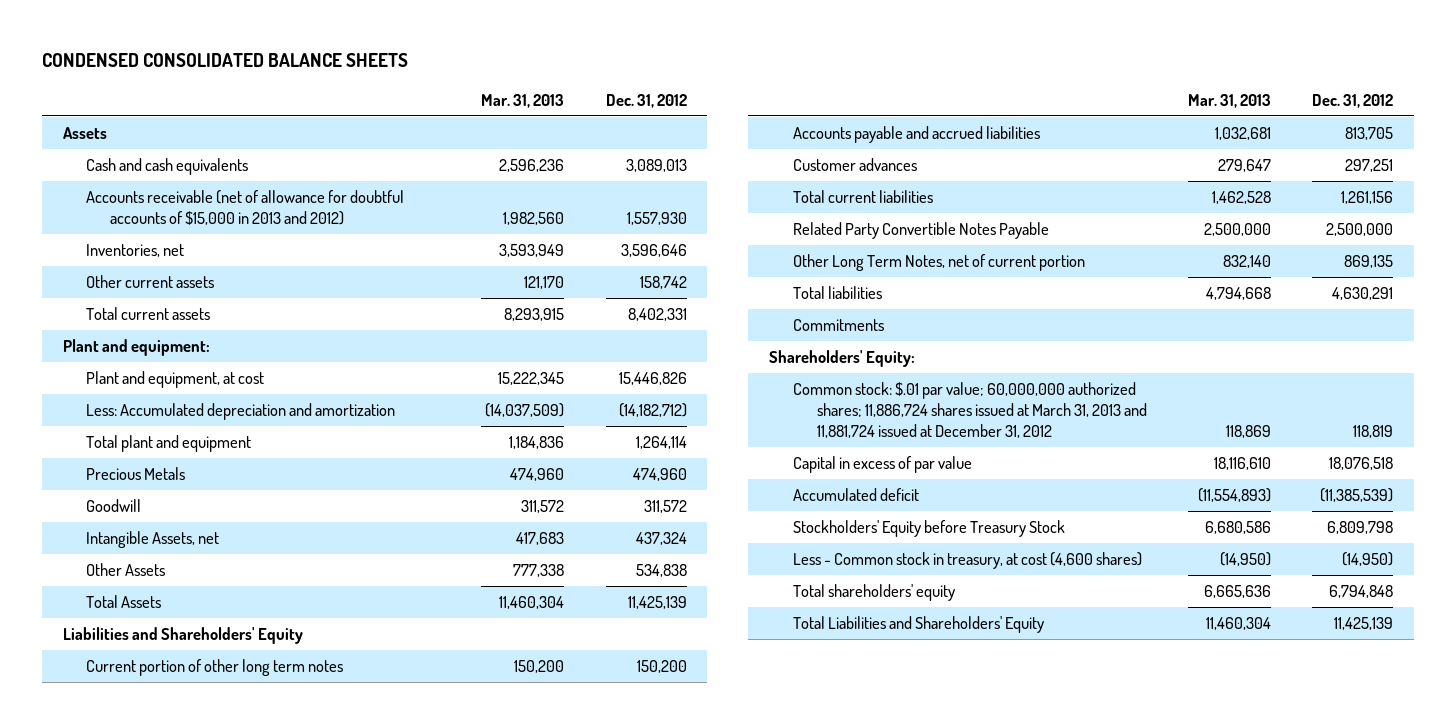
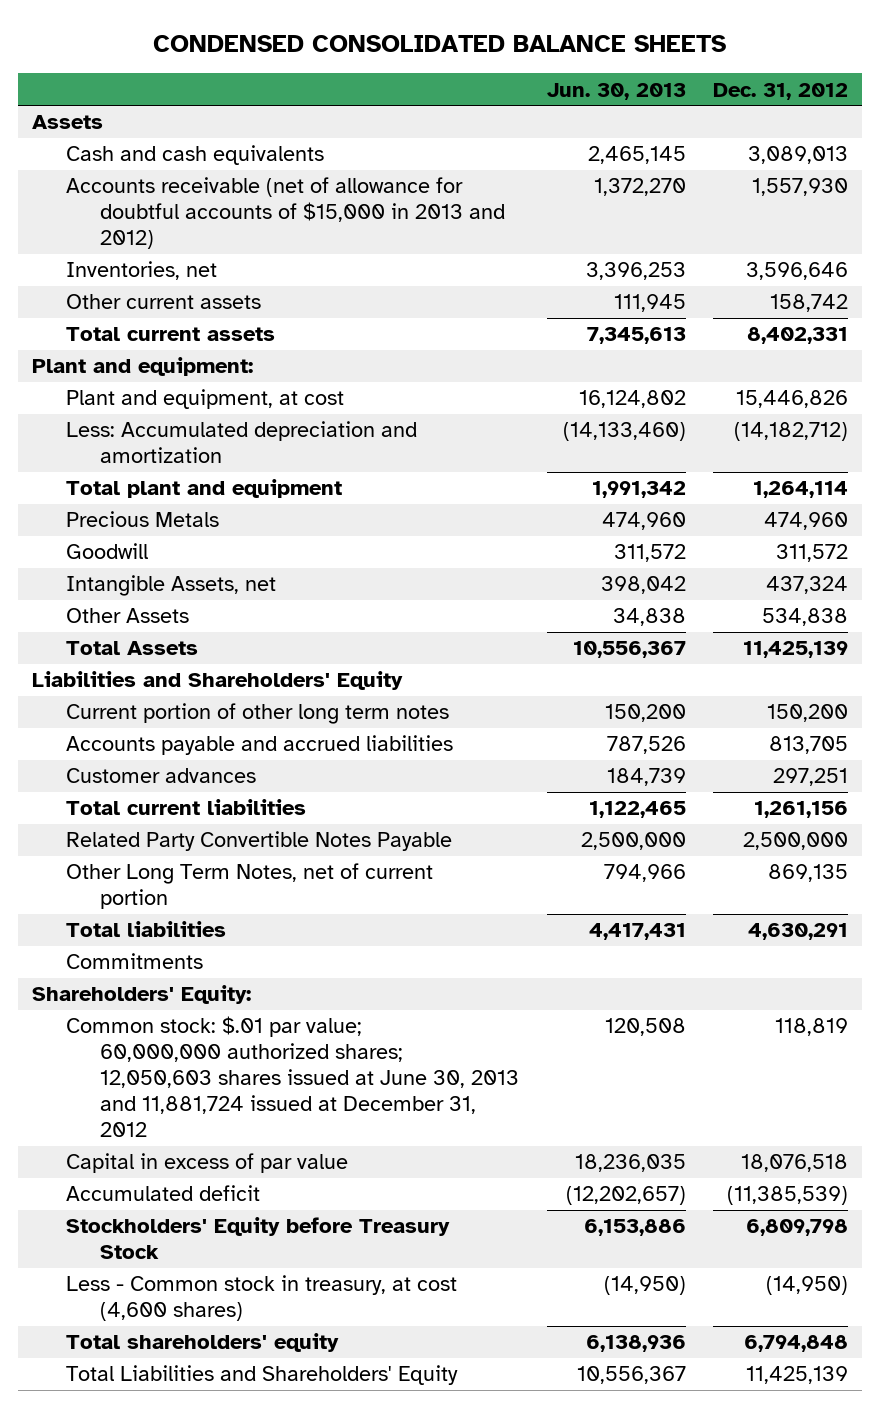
[481,93,565,108] Mar. 31, 2013 -> none
none -> [546,82,686,100] Jun. 30, 2013
[792,381,1147,439] Common stock: $.01 par value; 60,000,000 authorized shares; 11,886,724 shares issued at March 31, 2013 and 11,881,724 issued at December 31, 2012 -> [65,1016,520,1138] Common stock: $.01 par value; 60,000,000 authorized shares; 12,050,603 shares issued at June 30, 2013 and 11,881,724 issued at December 31, 2012

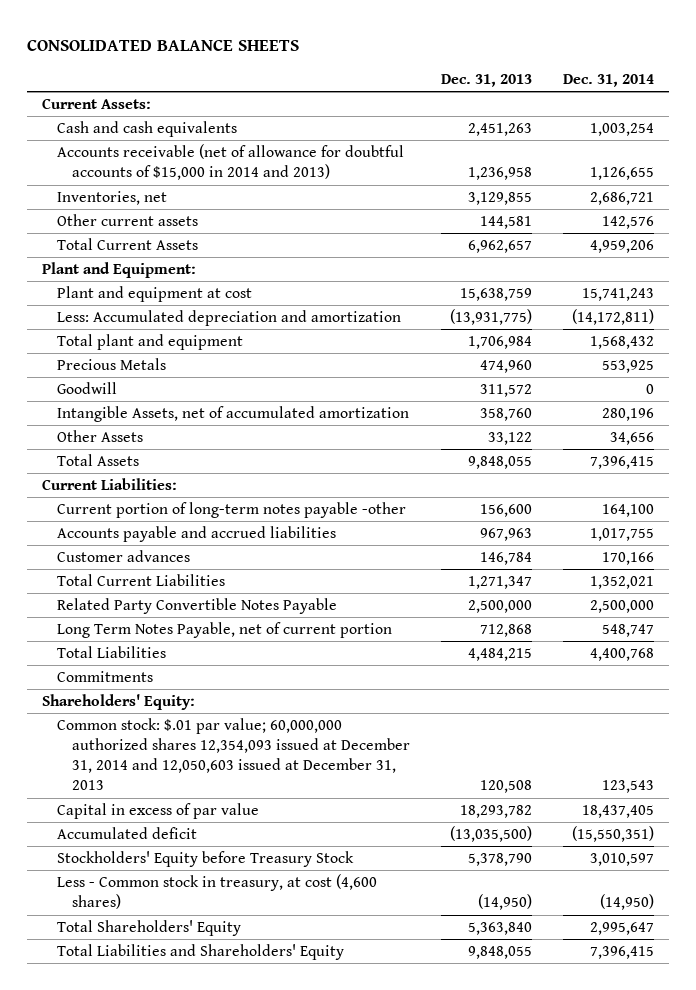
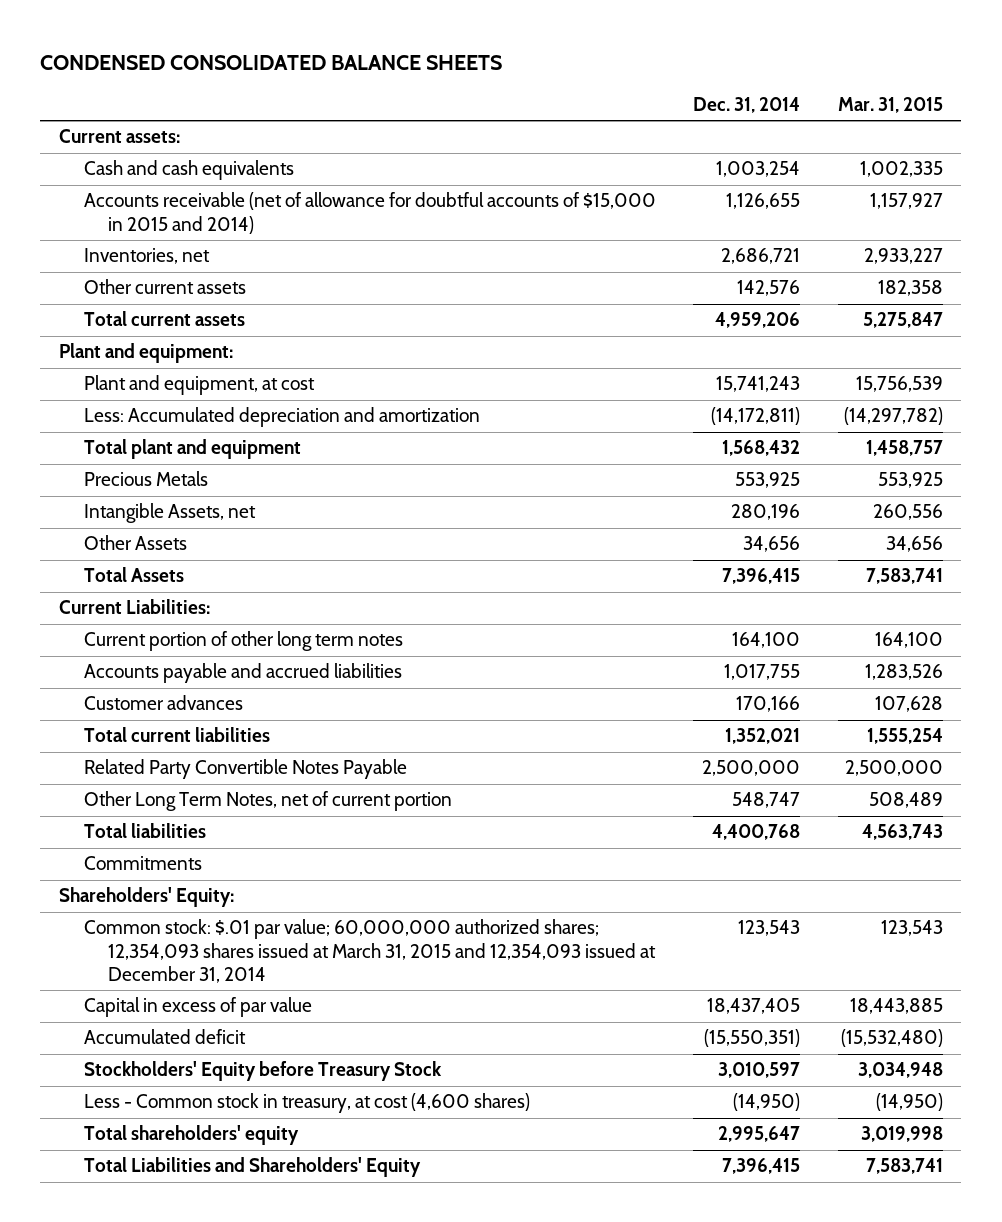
[26,40,299,52] CONSOLIDATED BALANCE SHEETS -> [40,54,503,70] CONDENSED CONSOLIDATED BALANCE SHEETS
[440,73,532,87] Dec. 31, 2013 -> none
none -> [837,97,943,114] Mar. 31, 2015
[42,98,152,110] Current Assets: -> [59,129,181,144] Current assets:
[56,144,404,181] Accounts receivable (net of allowance for doubtful accounts of $15,000 in 2014 and 2013) -> [83,192,656,234] Accounts receivable (net of allowance for doubtful accounts of $15,000 in 2015 and 2014)
[56,238,198,251] Total Current Assets -> [83,311,245,327] Total current assets
[42,262,197,279] Plant and Equipment: -> [59,343,234,364] Plant and equipment:
[56,286,252,303] Plant and equipment at cost -> [83,375,315,396] Plant and equipment, at cost
[56,382,117,395] Goodwill -> none
[56,406,409,423] Intangible Assets, net of accumulated amortization -> [83,503,256,524] Intangible Assets, net
[56,502,406,519] Current portion of long-term notes payable -other -> [83,631,403,652] Current portion of other long term notes
[56,574,225,587] Total Current Liabilities -> [83,727,270,743] Total current liabilities
[56,622,392,639] Long Term Notes Payable, net of current portion -> [83,791,452,812] Other Long Term Notes, net of current portion
[56,646,166,659] Total Liabilities -> [83,823,206,839] Total liabilities
[56,718,410,791] Common stock: $.01 par value; 60,000,000 authorized shares 12,354,093 issued at December 31, 2014 and 12,050,603 issued at December 31, 2013 -> [83,919,657,983] Common stock: $.01 par value; 60,000,000 authorized shares; 12,354,093 shares issued at March 31, 2015 and 12,354,093 issued at December 31, 2014
[56,920,241,937] Total Shareholders' Equity -> [83,1125,299,1146] Total shareholders' equity

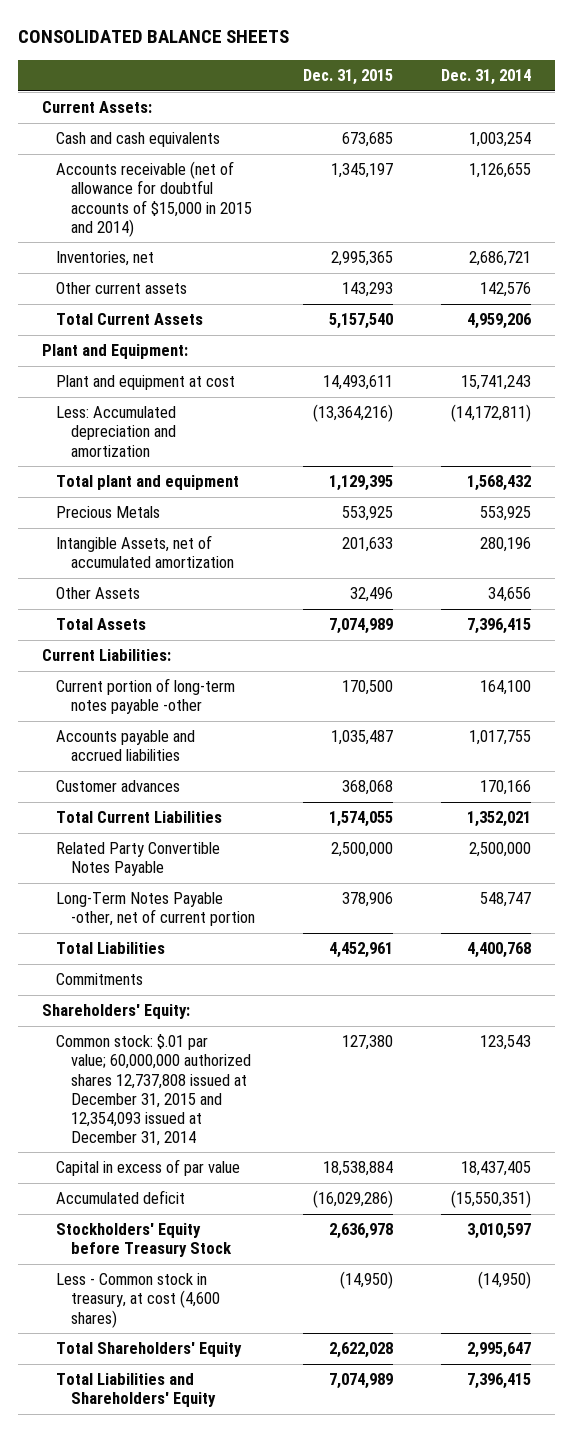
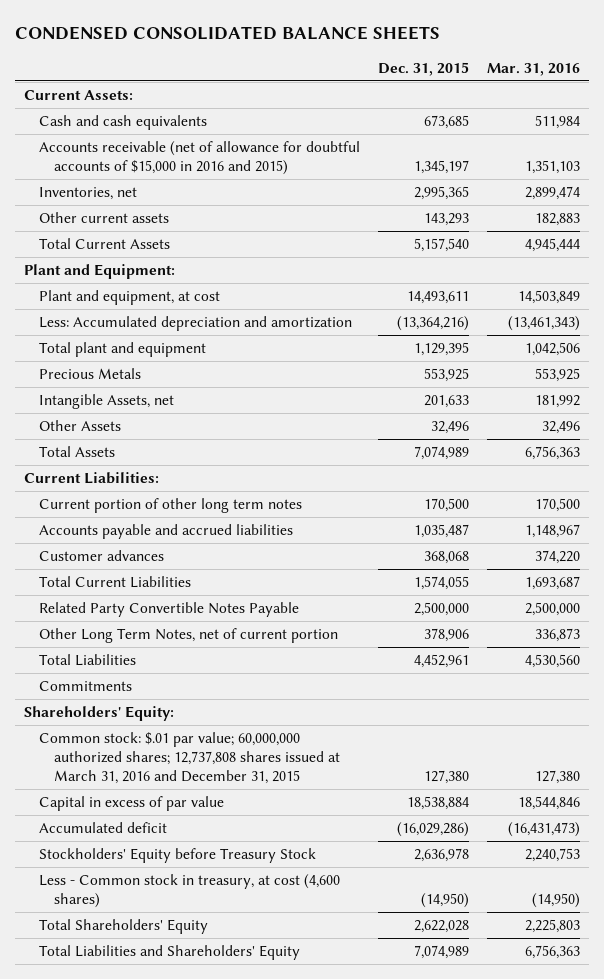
[17,30,289,44] CONSOLIDATED BALANCE SHEETS -> [14,26,440,41] CONDENSED CONSOLIDATED BALANCE SHEETS
[441,69,532,86] Dec. 31, 2014 -> none
none -> [487,62,581,76] Mar. 31, 2016
[56,161,252,237] Accounts receivable (net of allowance for doubtful accounts of $15,000 in 2015 and 2014) -> [39,141,361,176] Accounts receivable (net of allowance for doubtful accounts of $15,000 in 2016 and 2015)
[56,375,236,391] Plant and equipment at cost -> [39,290,221,306] Plant and equipment, at cost
[56,535,234,569] Intangible Assets, net of accumulated amortization -> [39,394,175,410] Intangible Assets, net
[56,678,236,715] Current portion of long-term notes payable -other -> [39,498,303,514] Current portion of other long term notes
[56,892,255,927] Long-Term Notes Payable -other, net of current portion -> [39,628,339,644] Other Long Term Notes, net of current portion
[56,1034,251,1146] Common stock: $.01 par value; 60,000,000 authorized shares 12,737,808 issued at December 31, 2015 and 12,354,093 issued at December 31, 2014 -> [39,732,341,785] Common stock: $.01 par value; 60,000,000 authorized shares; 12,737,808 shares issued at March 31, 2016 and December 31, 2015

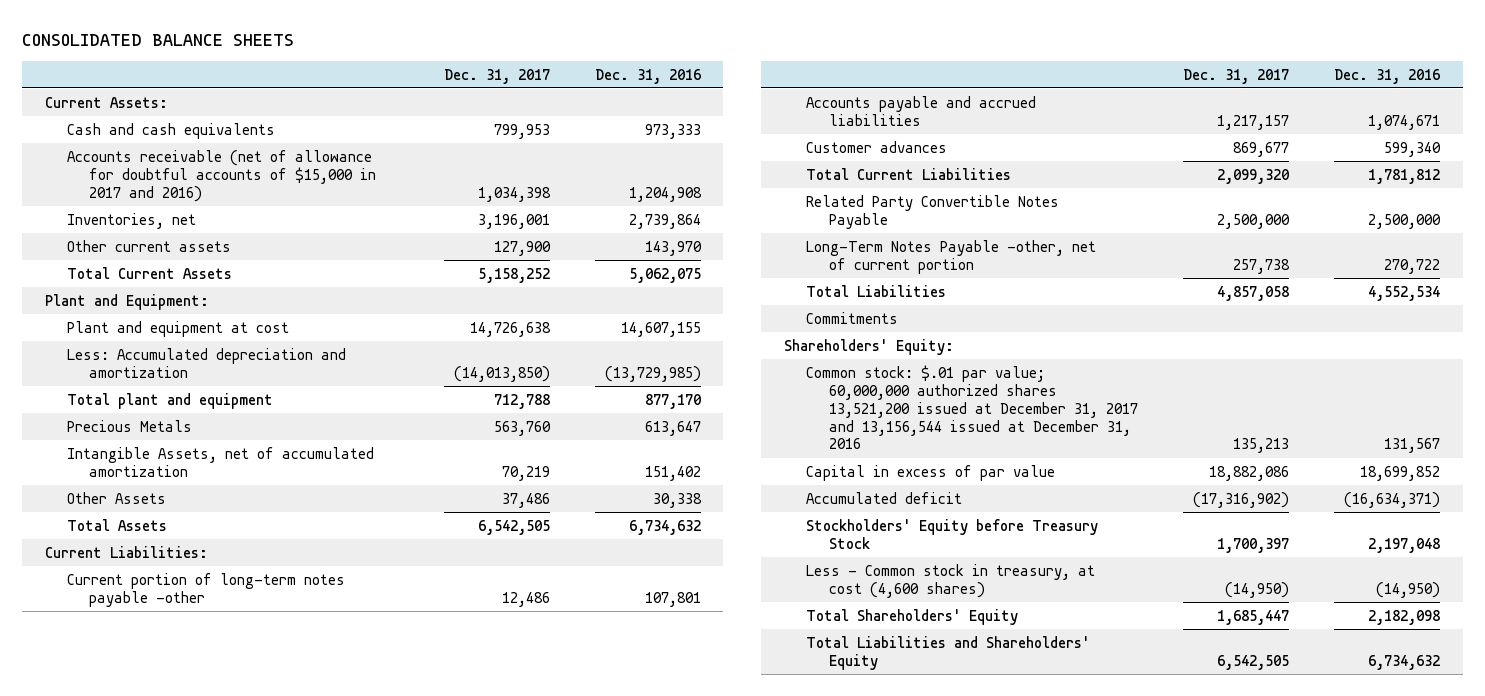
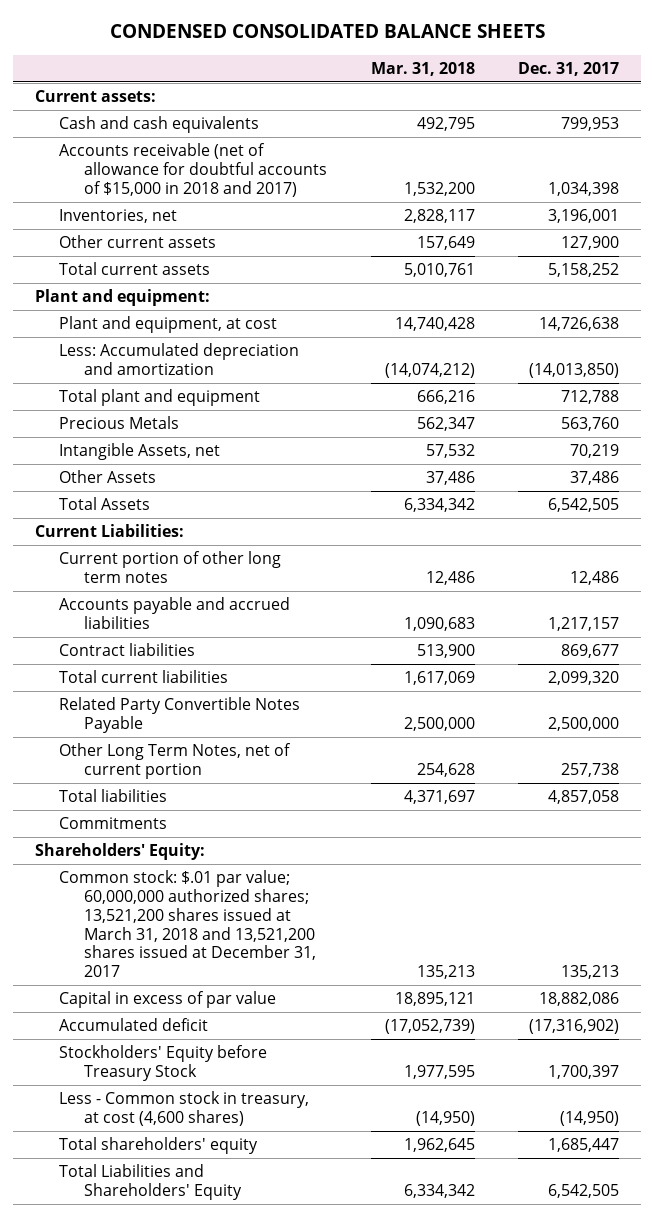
[22,33,295,46] CONSOLIDATED BALANCE SHEETS -> [110,24,546,39] CONDENSED CONSOLIDATED BALANCE SHEETS
[594,68,701,84] Dec. 31, 2016 -> none
none -> [370,61,475,76] Mar. 31, 2018
[44,96,168,108] Current Assets: -> [35,90,157,103] Current assets:
[66,149,377,202] Accounts receivable (net of allowance for doubtful accounts of $15,000 in 2017 and 2016) -> [59,143,327,197] Accounts receivable (net of allowance for doubtful accounts of $15,000 in 2018 and 2017)
[66,266,232,279] Total Current Assets -> [59,262,211,276] Total current assets
[44,293,209,310] Plant and Equipment: -> [35,289,211,307] Plant and equipment:
[66,320,289,337] Plant and equipment at cost -> [59,316,278,334] Plant and equipment, at cost
[66,446,374,477] Intangible Assets, net of accumulated amortization -> [59,443,221,461] Intangible Assets, net
[66,572,345,607] Current portion of long-term notes payable -other -> [59,551,282,584] Current portion of other long term notes
[806,140,948,153] Customer advances -> [59,643,196,657] Contract liabilities
[806,167,1012,180] Total Current Liabilities -> [59,670,229,684] Total current liabilities
[806,239,1097,274] Long-Term Notes Payable -other, net of current portion -> [59,743,292,780] Other Long Term Notes, net of current portion
[806,284,947,297] Total Liabilities -> [59,789,168,803] Total liabilities
[806,364,1138,450] Common stock: $.01 par value; 60,000,000 authorized shares 13,521,200 issued at December 31, 2017 and 13,156,544 issued at December 31, 2016 -> [59,870,316,977] Common stock: $.01 par value; 60,000,000 authorized shares; 13,521,200 shares issued at March 31, 2018 and 13,521,200 shares issued at December 31, 2017
[806,608,1019,625] Total Shareholders' Equity -> [59,1137,259,1155] Total shareholders' equity

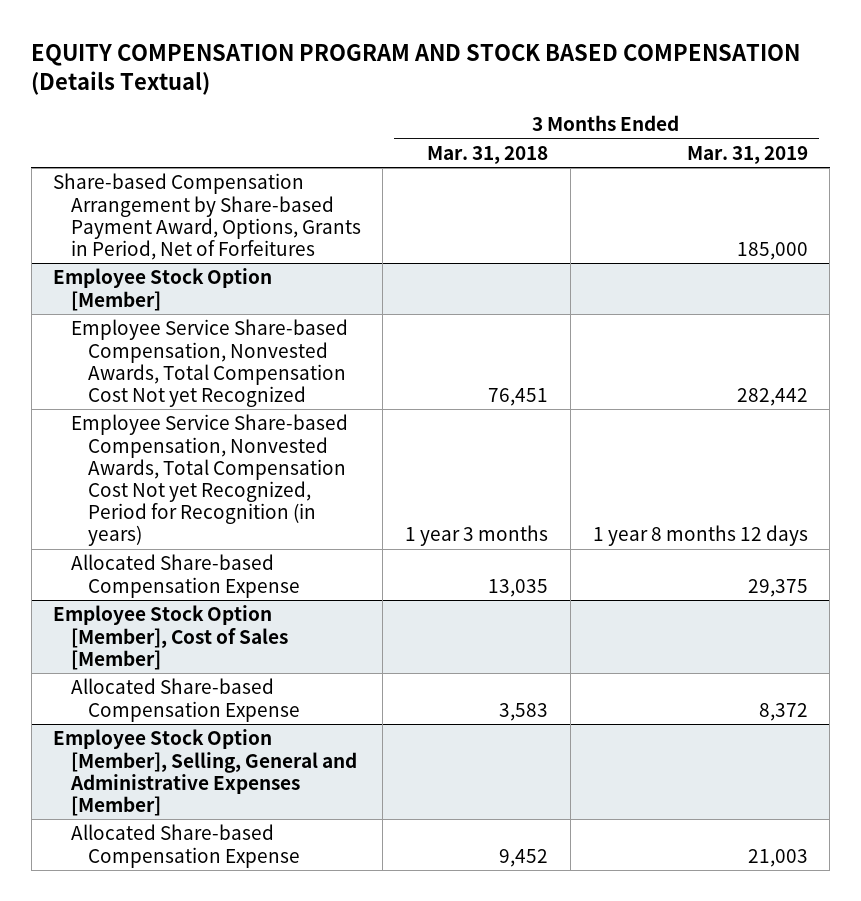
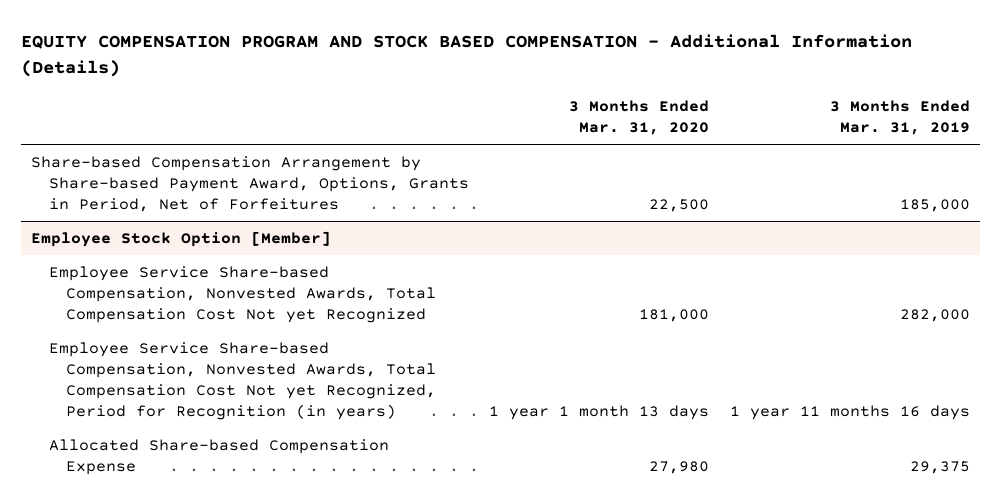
[31,43,801,96] EQUITY COMPENSATION PROGRAM AND STOCK BASED COMPENSATION (Details Textual) -> [21,33,913,77] EQUITY COMPENSATION PROGRAM AND STOCK BASED COMPENSATION - Additional Information (Details)
[427,145,549,164] Mar. 31, 2018 -> none
none -> [569,100,710,136] 3 Months Ended Mar. 31, 2020
[736,387,808,406] 282,442 -> [899,309,970,323] 282,000
[592,525,808,547] 1 year 8 months 12 days -> [729,405,970,421] 1 year 11 months 16 days
[53,605,288,670] Employee Stock Option [Member], Cost of Sales [Member] -> none
[70,678,301,722] Allocated Share-based Compensation Expense -> none
[53,729,357,816] Employee Stock Option [Member], Selling, General and Administrative Expenses [Member] -> none
[70,824,301,868] Allocated Share-based Compensation Expense -> none

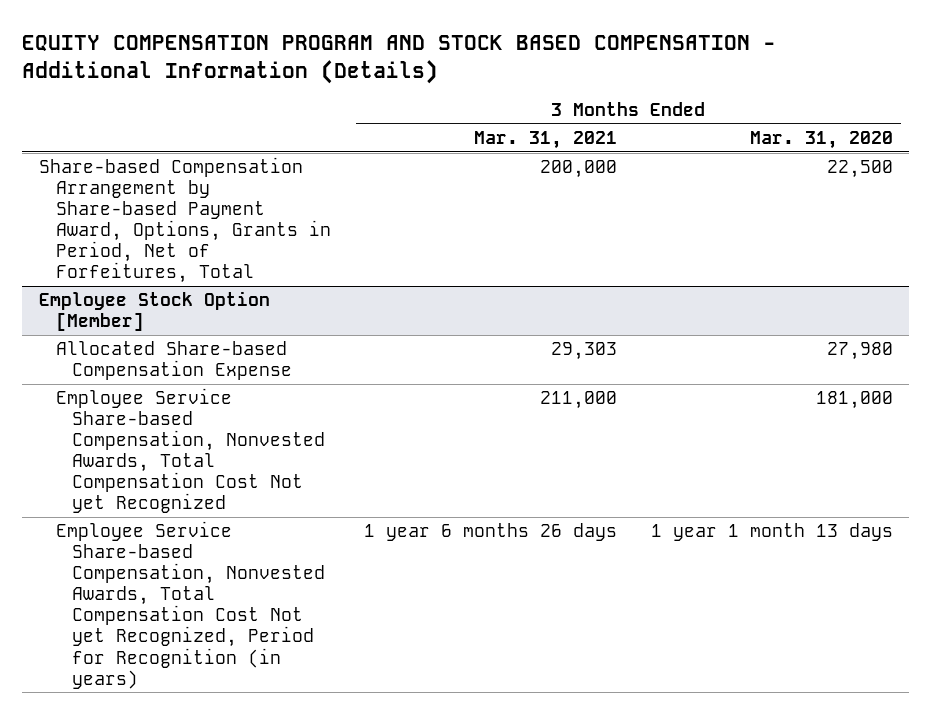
[829,100,970,136] 3 Months Ended Mar. 31, 2019 -> none
none -> [474,131,618,150] Mar. 31, 2021
[31,155,469,213] Share-based Compensation Arrangement by Share-based Payment Award, Options, Grants in Period, Net of Forfeitures -> [38,157,331,284] Share-based Compensation Arrangement by Share-based Payment Award, Options, Grants in Period, Net of Forfeitures, Total
[48,438,389,475] Allocated Share-based Compensation Expense -> [55,341,293,381] Allocated Share-based Compensation Expense

